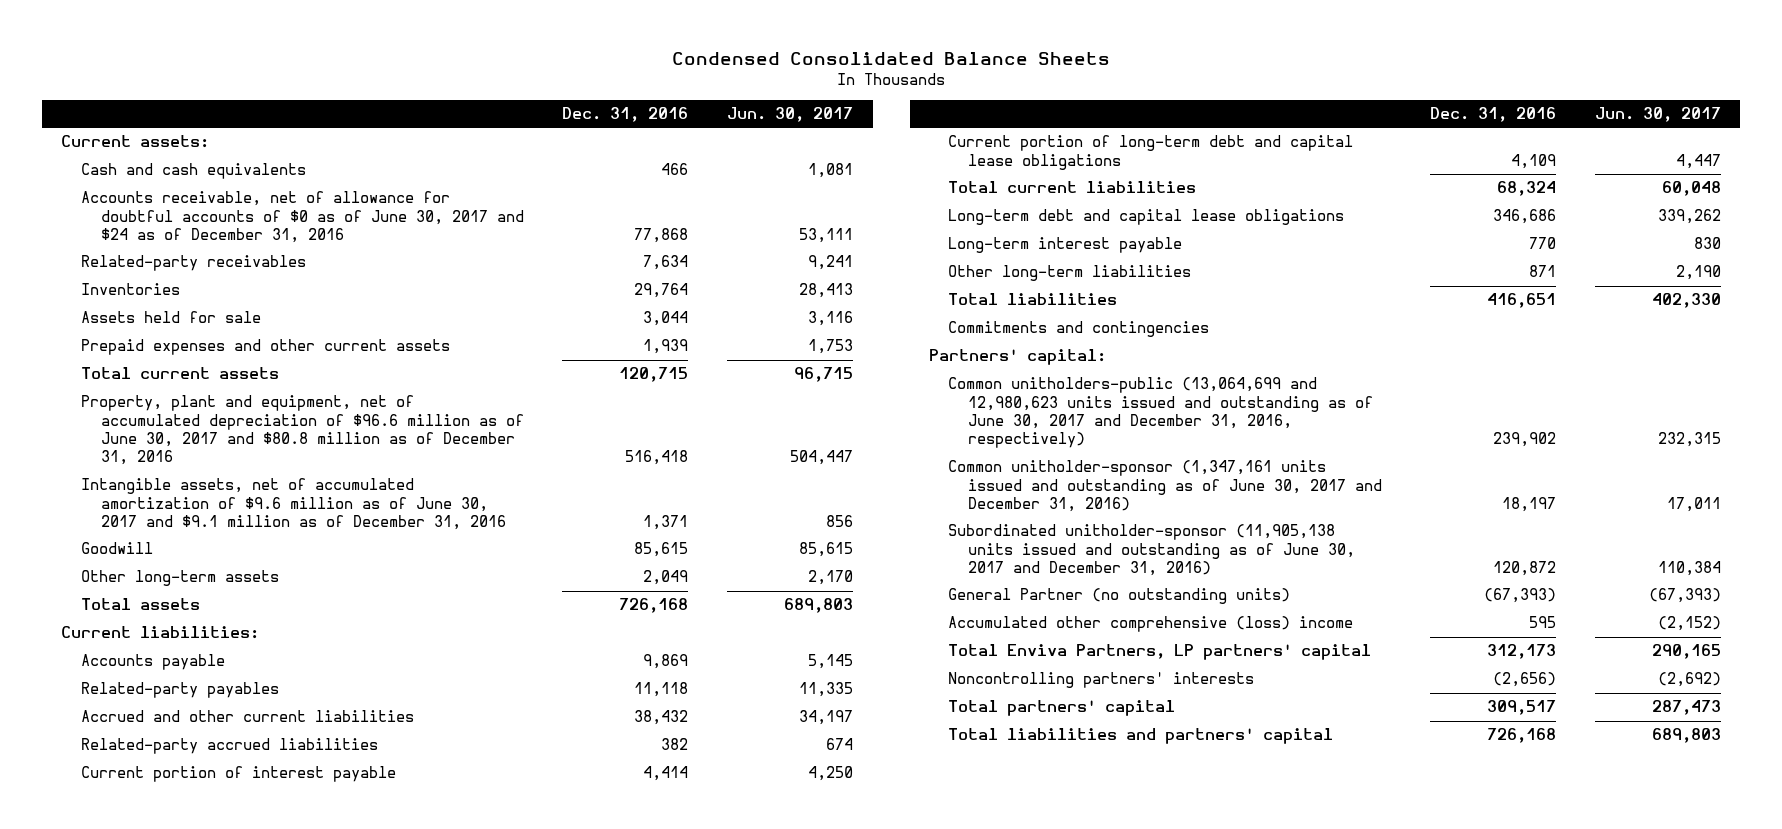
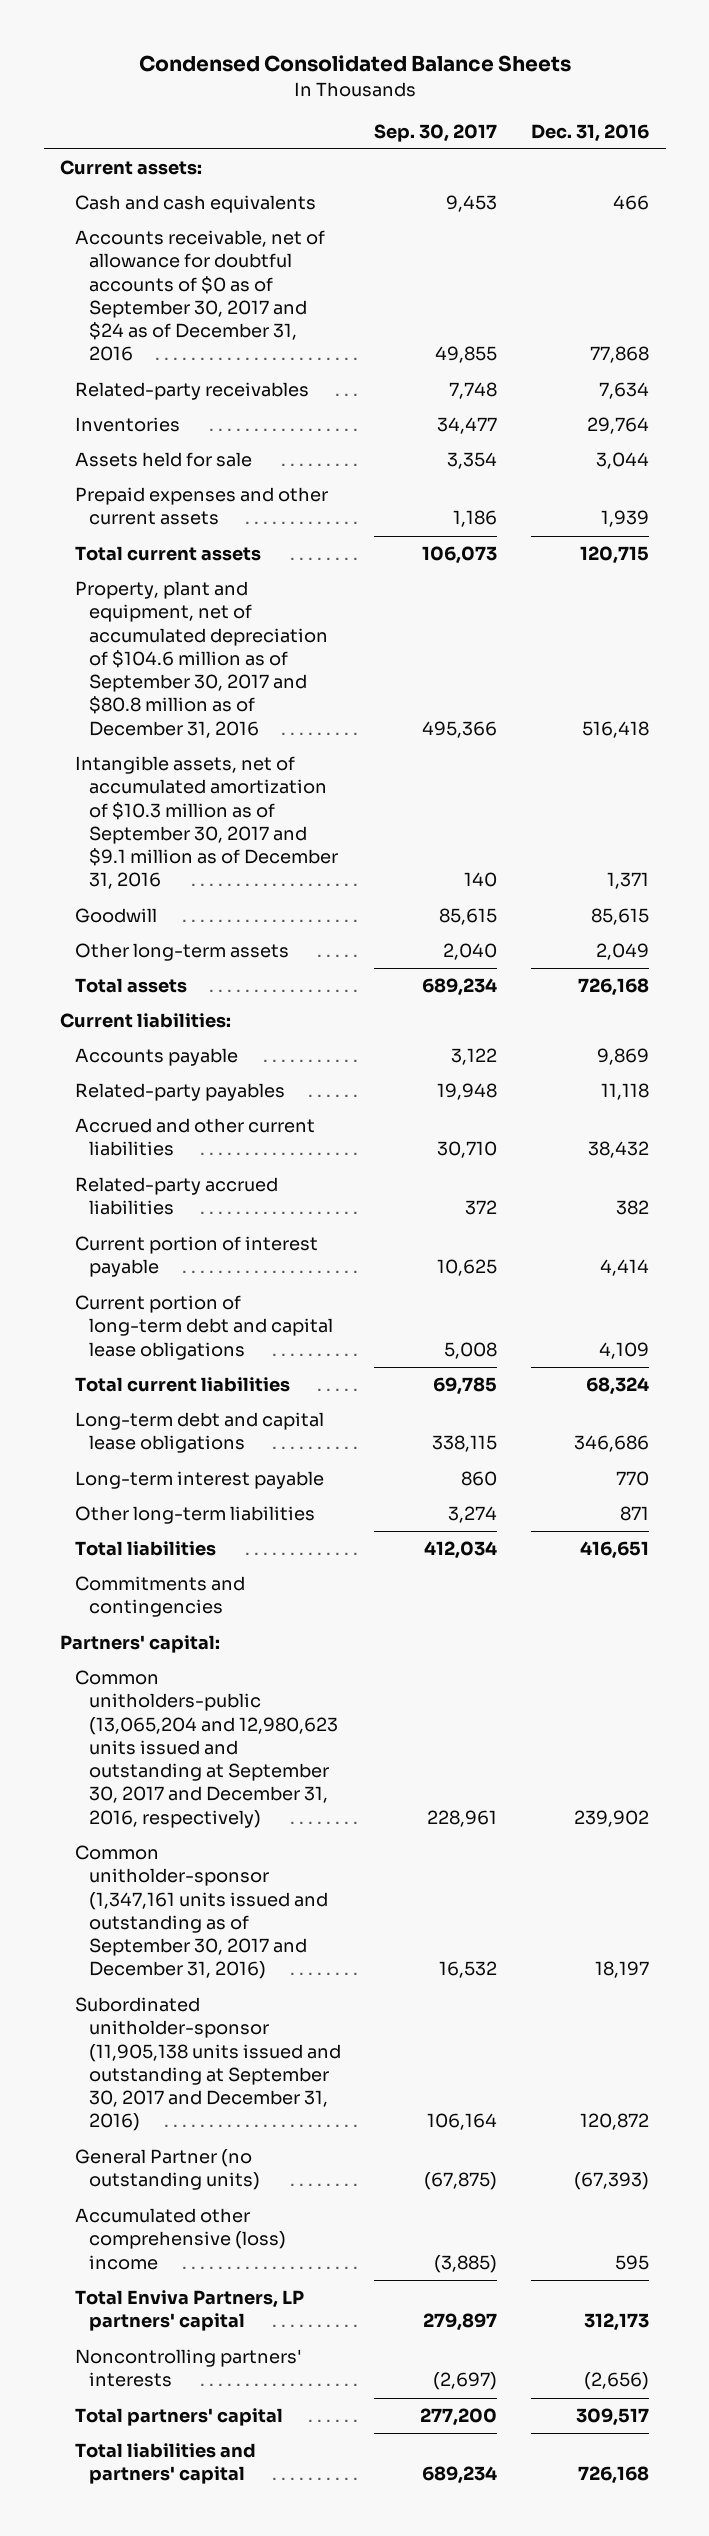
[727,107,854,123] Jun. 30, 2017 -> none
none -> [374,123,498,142] Sep. 30, 2017
[80,191,524,244] Accounts receivable, net of allowance for doubtful accounts of $0 as of June 30, 2017 and $24 as of December 31, 2016 -> [74,230,325,362] Accounts receivable, net of allowance for doubtful accounts of $0 as of September 30, 2017 and $24 as of December 31, 2016
[80,395,524,466] Property, plant and equipment, net of accumulated depreciation of $96.6 million as of June 30, 2017 and $80.8 million as of December 31, 2016 -> [74,581,328,738] Property, plant and equipment, net of accumulated depreciation of $104.6 million as of September 30, 2017 and $80.8 million as of December 31, 2016
[80,478,506,531] Intangible assets, net of accumulated amortization of $9.6 million as of June 30, 2017 and $9.1 million as of December 31, 2016 -> [74,756,338,890] Intangible assets, net of accumulated amortization of $10.3 million as of September 30, 2017 and $9.1 million as of December 31, 2016
[948,377,1374,449] Common unitholders-public (13,064,699 and 12,980,623 units issued and outstanding as of June 30, 2017 and December 31, 2016, respectively) -> [74,1670,338,1828] Common unitholders-public (13,065,204 and 12,980,623 units issued and outstanding at September 30, 2017 and December 31, 2016, respectively)
[948,460,1383,513] Common unitholder-sponsor (1,347,161 units issued and outstanding as of June 30, 2017 and December 31, 2016) -> [74,1845,328,1980] Common unitholder-sponsor (1,347,161 units issued and outstanding as of September 30, 2017 and December 31, 2016)
[948,524,1356,577] Subordinated unitholder-sponsor (11,905,138 units issued and outstanding as of June 30, 2017 and December 31, 2016) -> [74,1997,341,2132] Subordinated unitholder-sponsor (11,905,138 units issued and outstanding at September 30, 2017 and December 31, 2016)

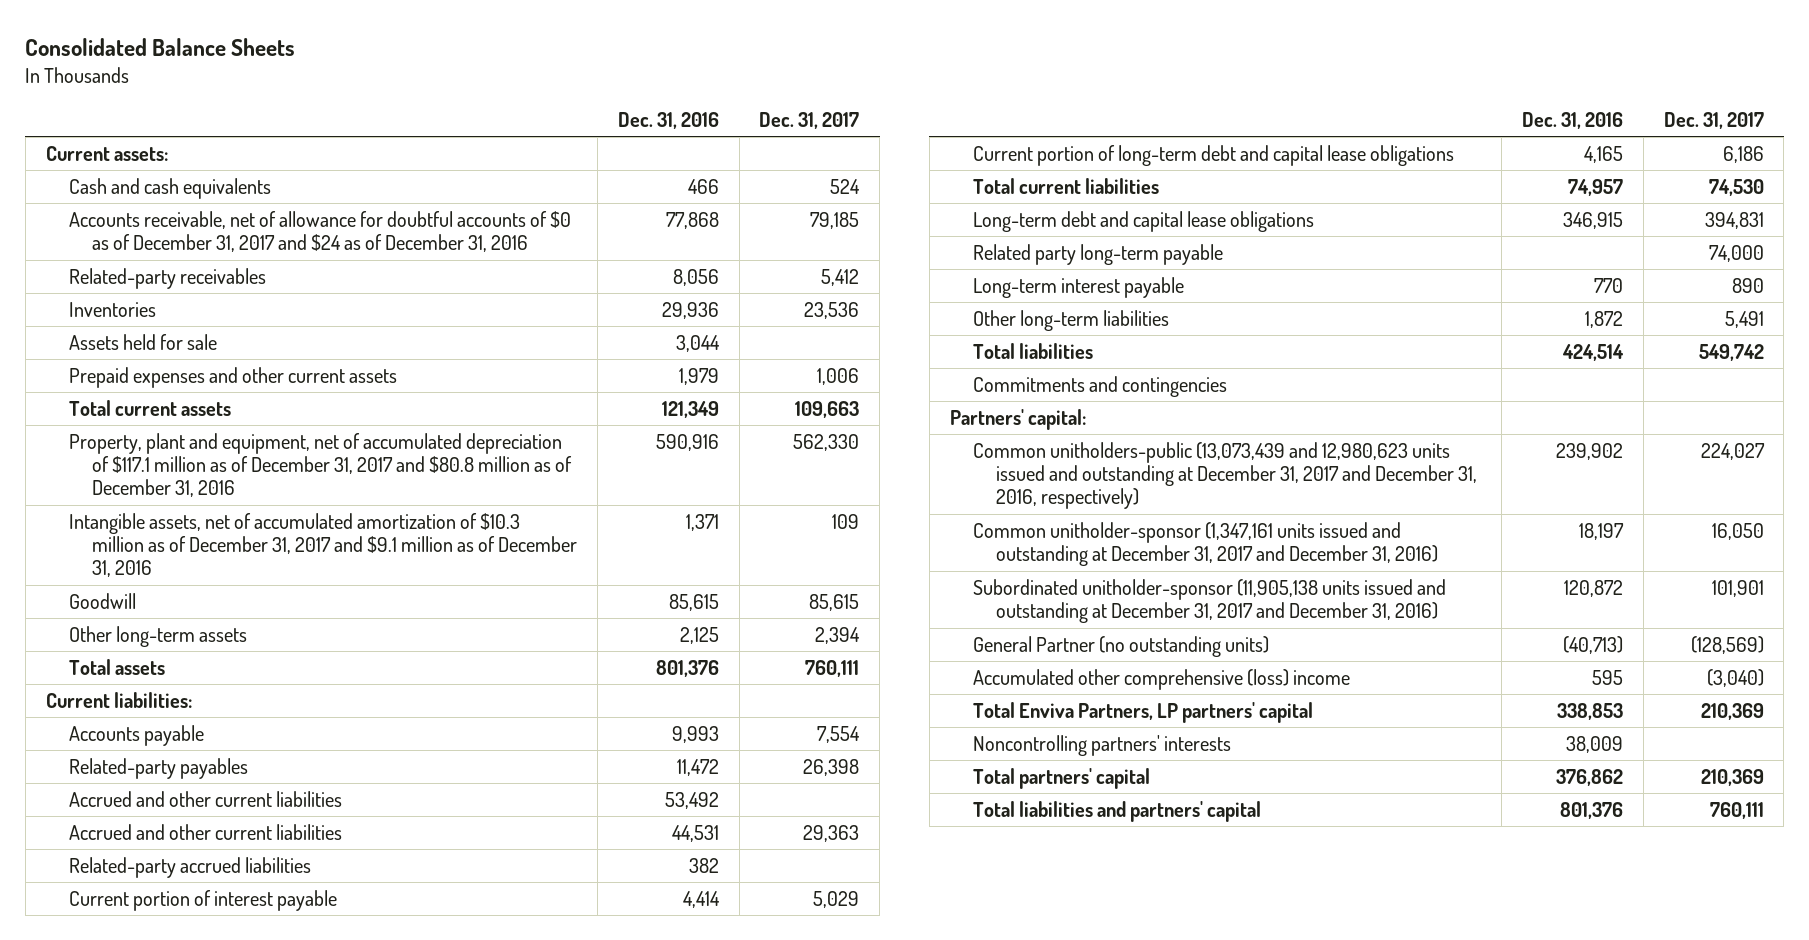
[138,55,571,73] Condensed Consolidated Balance Sheets -> [25,38,296,57] Consolidated Balance Sheets
[374,123,498,142] Sep. 30, 2017 -> none
none -> [759,111,860,129] Dec. 31, 2017
[74,230,325,362] Accounts receivable, net of allowance for doubtful accounts of $0 as of September 30, 2017 and $24 as of December 31, 2016 -> [68,210,571,253] Accounts receivable, net of allowance for doubtful accounts of $0 as of December 31, 2017 and $24 as of December 31, 2016
[598,382,649,400] 7,634 -> [672,268,719,286] 8,056
[586,417,649,435] 29,764 -> [661,301,719,319] 29,936
[600,510,649,528] 1,939 -> [678,367,719,385] 1,979
[579,546,649,565] 120,715 -> [661,400,719,418] 121,349
[74,581,328,738] Property, plant and equipment, net of accumulated depreciation of $104.6 million as of September 30, 2017 and $80.8 million as of December 31, 2016 -> [68,432,572,498] Property, plant and equipment, net of accumulated depreciation of $117.1 million as of December 31, 2017 and $80.8 million as of December 31, 2016
[581,720,649,738] 516,418 -> [655,433,719,451] 590,916
[74,756,338,890] Intangible assets, net of accumulated amortization of $10.3 million as of September 30, 2017 and $9.1 million as of December 31, 2016 -> [68,512,577,578] Intangible assets, net of accumulated amortization of $10.3 million as of December 31, 2017 and $9.1 million as of December 31, 2016
[595,943,649,961] 2,049 -> [679,626,719,644] 2,125
[577,978,649,997] 726,168 -> [655,659,719,677] 801,376
[596,1048,649,1066] 9,869 -> [671,725,719,743] 9,993
[600,1083,649,1101] 11,118 -> [676,758,719,776] 11,472
[587,1141,649,1159] 38,432 -> [664,791,719,809] 53,492
none -> [68,823,342,840] Accrued and other current liabilities
[598,1341,649,1359] 4,109 -> [1583,145,1623,163] 4,165
[585,1377,649,1396] 68,324 -> [1567,178,1623,196] 74,957
[573,1435,649,1453] 346,686 -> [1562,211,1623,229] 346,915
none -> [972,243,1223,265] Related party long-term payable
[619,1506,649,1522] 871 -> [1584,310,1623,328] 1,872
[579,1541,649,1560] 416,651 -> [1561,343,1624,361] 424,514
[74,1670,338,1828] Common unitholders-public (13,065,204 and 12,980,623 units issued and outstanding at September 30, 2017 and December 31, 2016, respectively) -> [972,441,1477,510] Common unitholders-public (13,073,439 and 12,980,623 units issued and outstanding at December 31, 2017 and December 31, 2016, respectively)
[74,1845,328,1980] Common unitholder-sponsor (1,347,161 units issued and outstanding as of September 30, 2017 and December 31, 2016) -> [972,521,1438,567] Common unitholder-sponsor (1,347,161 units issued and outstanding at December 31, 2017 and December 31, 2016)
[74,1997,341,2132] Subordinated unitholder-sponsor (11,905,138 units issued and outstanding at September 30, 2017 and December 31, 2016) -> [972,578,1446,624] Subordinated unitholder-sponsor (11,905,138 units issued and outstanding at December 31, 2017 and December 31, 2016)
[573,2172,649,2191] (67,393) -> [1562,635,1623,654] (40,713)
[583,2313,649,2332] 312,173 -> [1556,702,1623,720] 338,853
[583,2372,649,2391] (2,656) -> [1565,735,1623,753] 38,009
[575,2408,649,2427] 309,517 -> [1555,768,1623,786] 376,862
[577,2466,649,2485] 726,168 -> [1559,801,1623,819] 801,376

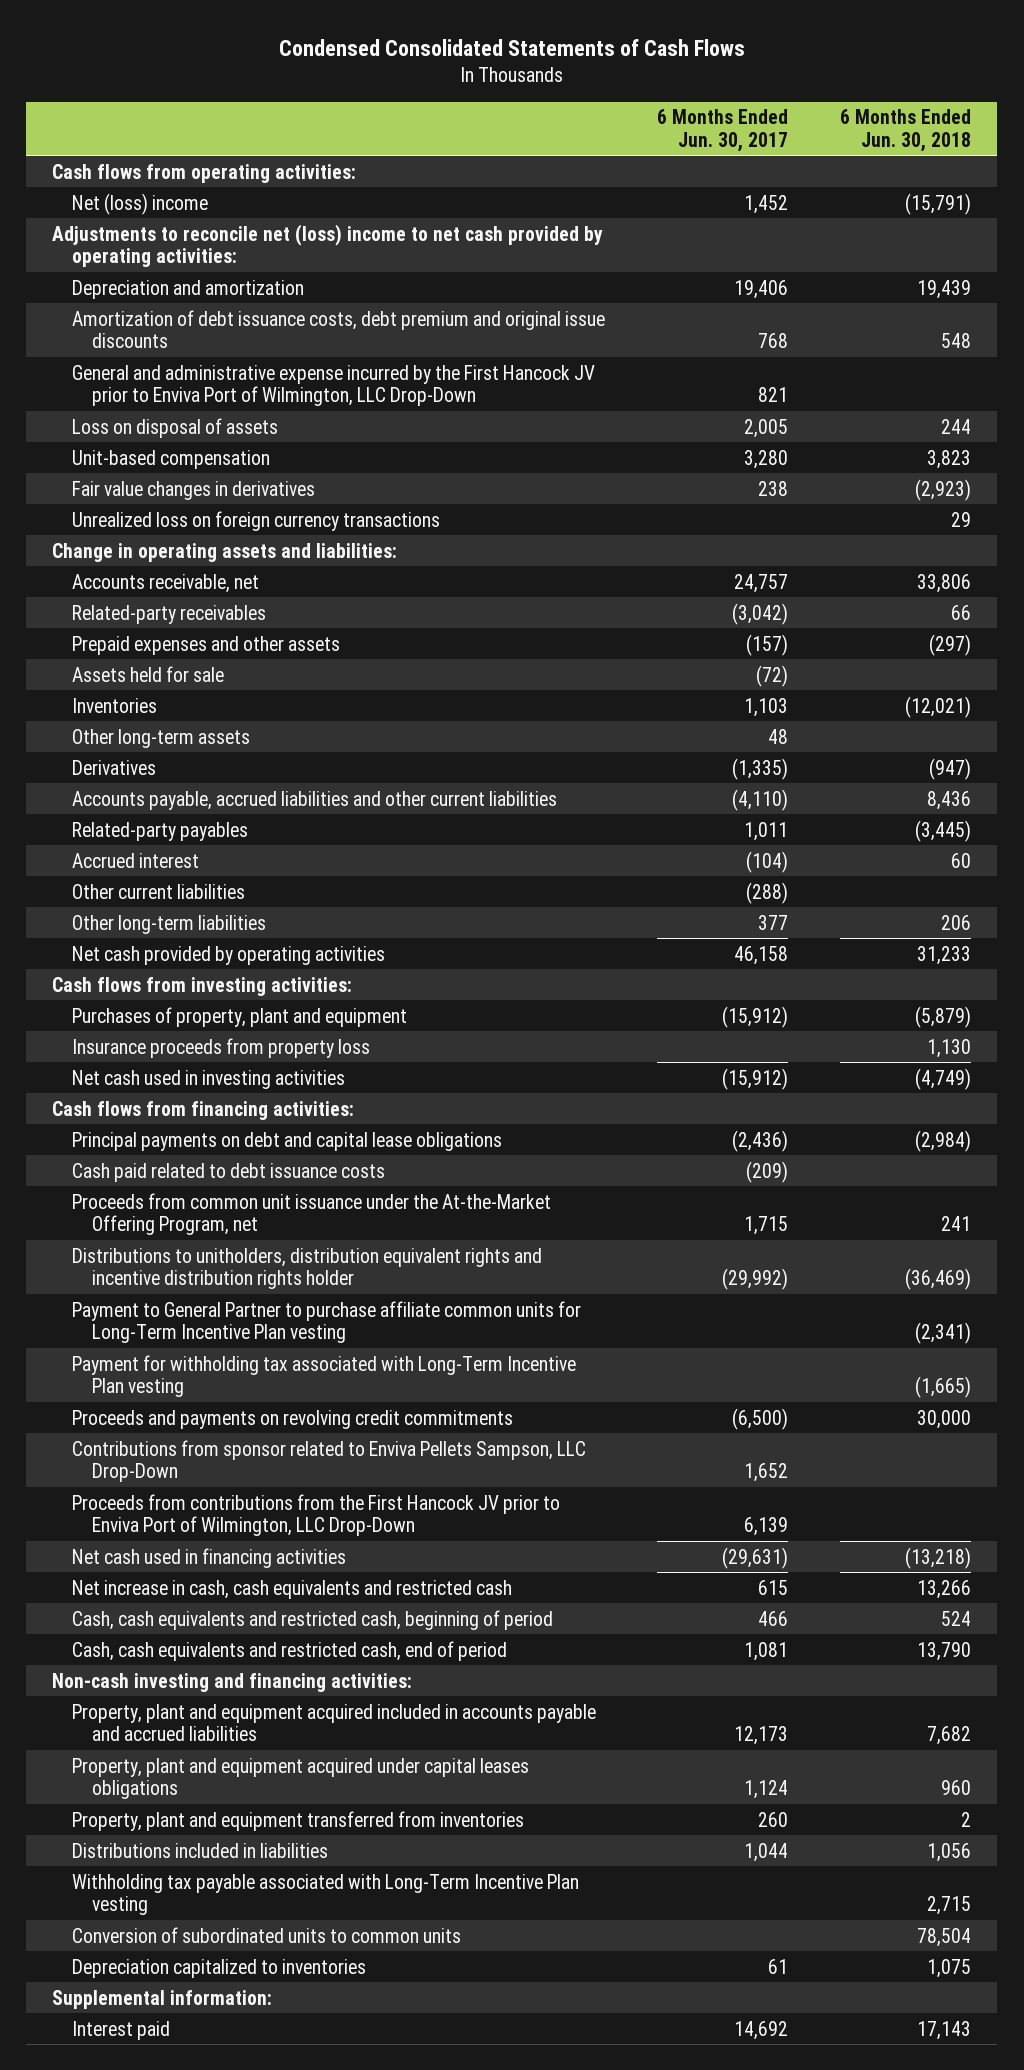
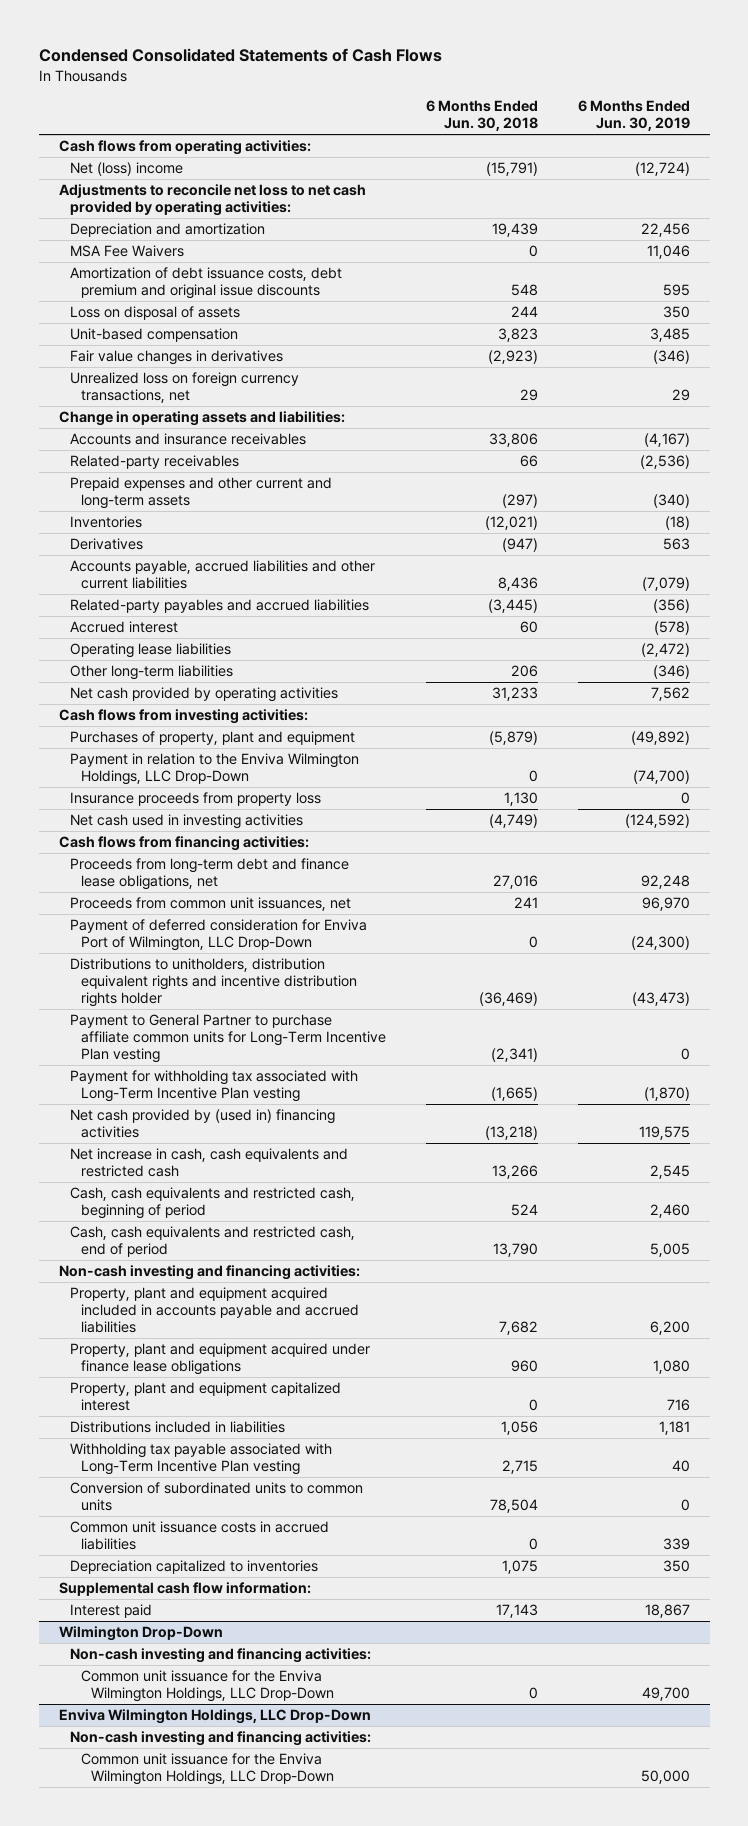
[657,109,789,152] 6 Months Ended Jun. 30, 2017 -> none
none -> [577,100,690,132] 6 Months Ended Jun. 30, 2019
[52,223,604,267] Adjustments to reconcile net (loss) income to net cash provided by operating activities: -> [58,184,366,217] Adjustments to reconcile net loss to net cash provided by operating activities:
none -> [69,245,184,258] MSA Fee Waivers
[72,364,596,406] General and administrative expense incurred by the First Hancock JV prior to Enviva Port of Wilmington, LLC Drop-Down -> none
[72,510,441,531] Unrealized loss on foreign currency transactions -> [69,372,299,404] Unrealized loss on foreign currency transactions, net
[72,573,260,593] Accounts receivable, net -> [69,433,306,446] Accounts and insurance receivables
[72,665,225,682] Assets held for sale -> none
[72,635,341,655] Prepaid expenses and other assets -> [69,477,332,510] Prepaid expenses and other current and long-term assets
[72,728,251,748] Other long-term assets -> none
[72,821,249,841] Related-party payables -> [69,599,369,614] Related-party payables and accrued liabilities
[72,883,246,899] Other current liabilities -> none
none -> [69,643,231,659] Operating lease liabilities
none -> [69,753,359,786] Payment in relation to the Enviva Wilmington Holdings, LLC Drop-Down
[72,1131,503,1151] Principal payments on debt and capital lease obligations -> none
[72,1162,386,1182] Cash paid related to debt issuance costs -> none
none -> [69,858,349,891] Proceeds from long-term debt and finance lease obligations, net
[72,1192,552,1235] Proceeds from common unit issuance under the At-the-Market Offering Program, net -> [69,897,351,912] Proceeds from common unit issuances, net
none -> [69,919,367,952] Payment of deferred consideration for Enviva Port of Wilmington, LLC Drop-Down
[72,1409,514,1429] Proceeds and payments on revolving credit commitments -> none
[72,1439,587,1482] Contributions from sponsor related to Enviva Pellets Sampson, LLC Drop-Down -> none
[72,1493,561,1536] Proceeds from contributions from the First Hancock JV prior to Enviva Port of Wilmington, LLC Drop-Down -> none
[72,1547,347,1568] Net cash used in financing activities -> [69,1109,335,1139] Net cash provided by (used in) financing activities
[72,1810,525,1831] Property, plant and equipment transferred from inventories -> none
[72,1757,530,1799] Property, plant and equipment acquired under capital leases obligations -> [69,1343,370,1376] Property, plant and equipment acquired under finance lease obligations
none -> [69,1382,341,1412] Property, plant and equipment capitalized interest
none -> [69,1521,329,1551] Common unit issuance costs in accrued liabilities
[52,1989,273,2009] Supplemental information: -> [58,1582,311,1597] Supplemental cash flow information:
none -> [58,1626,223,1642] Wilmington Drop-Down
none -> [69,1648,371,1664] Non-cash investing and financing activities:
none -> [80,1670,335,1703] Common unit issuance for the Enviva Wilmington Holdings, LLC Drop-Down
none -> [58,1709,371,1725] Enviva Wilmington Holdings, LLC Drop-Down
none -> [69,1731,371,1747] Non-cash investing and financing activities:
none -> [80,1753,335,1786] Common unit issuance for the Enviva Wilmington Holdings, LLC Drop-Down

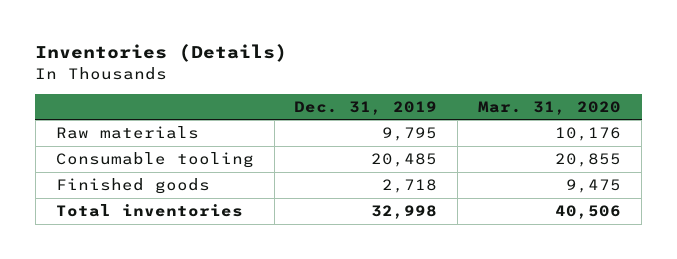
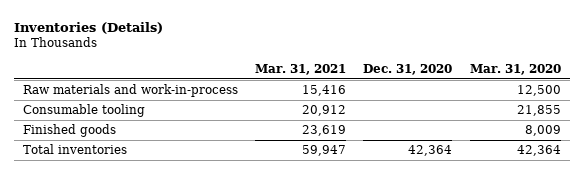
[294,100,438,115] Dec. 31, 2019 -> none
none -> [255,63,347,75] Mar. 31, 2021
none -> [363,63,453,75] Dec. 31, 2020
[55,126,199,140] Raw materials -> [22,84,238,98] Raw materials and work-in-process
[555,127,622,142] 10,176 -> [516,85,561,97] 12,500
[555,153,622,168] 20,855 -> [516,105,561,117] 21,855
[566,179,622,194] 9,475 -> [524,125,561,137] 8,009
[555,205,622,220] 40,506 -> [516,145,561,157] 42,364

